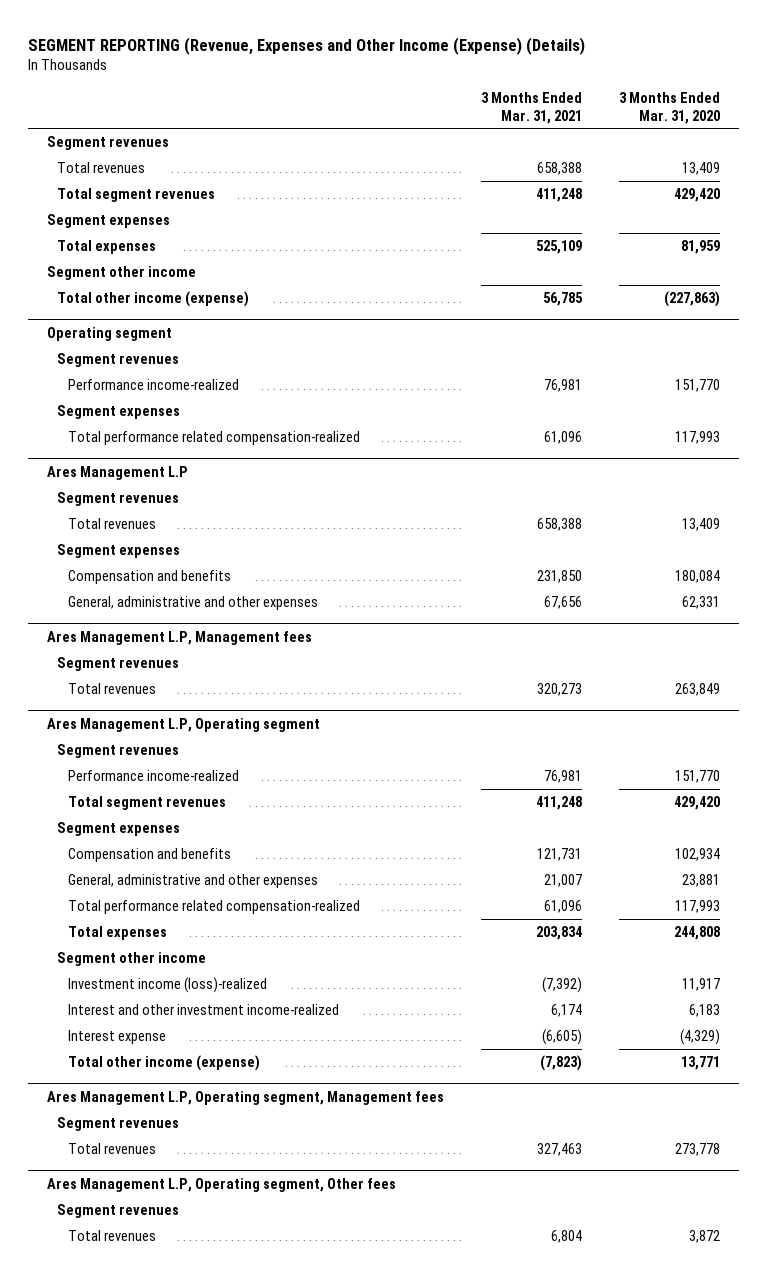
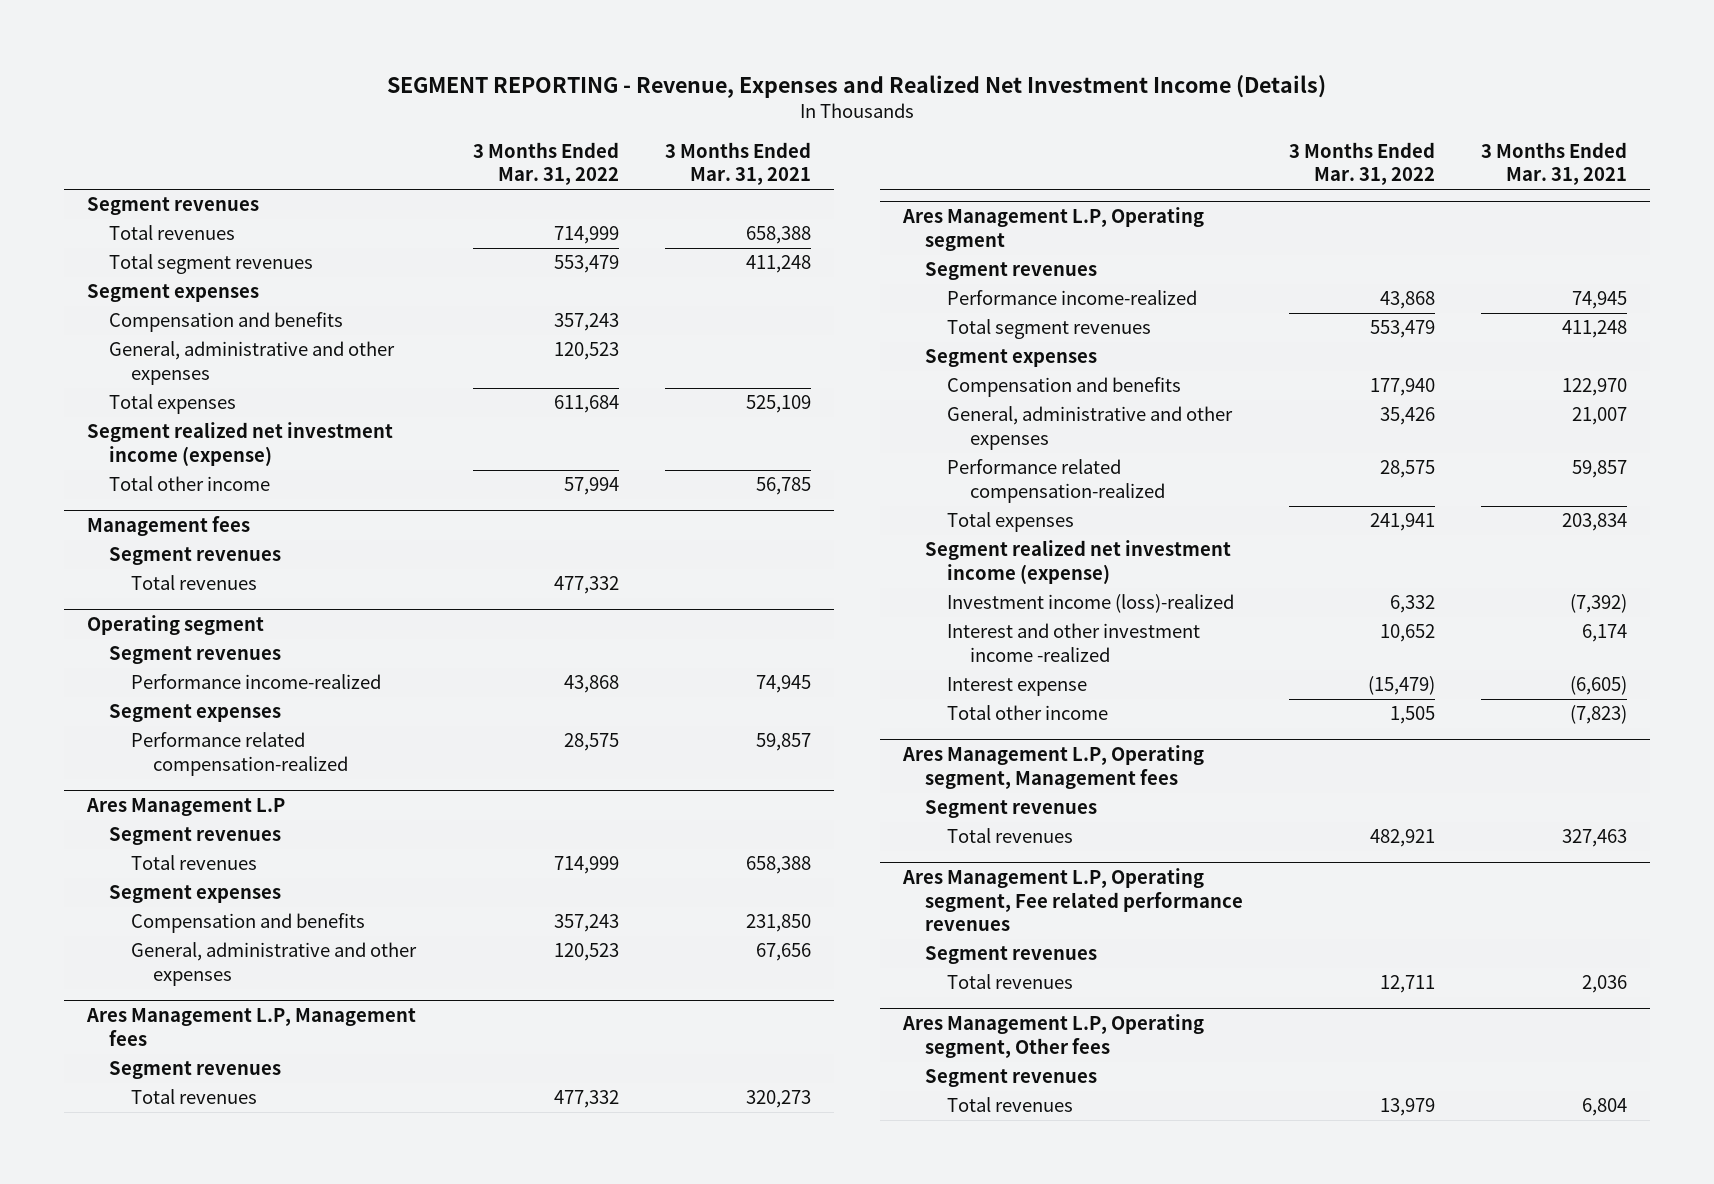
[28,36,586,55] SEGMENT REPORTING (Revenue, Expenses and Other Income (Expense) (Details) -> [387,74,1327,98] SEGMENT REPORTING - Revenue, Expenses and Realized Net Investment Income (Details)
[619,91,721,124] 3 Months Ended Mar. 31, 2020 -> none
none -> [473,141,620,186] 3 Months Ended Mar. 31, 2022
none -> [108,312,343,333] Compensation and benefits
none -> [108,341,395,385] General, administrative and other expenses
[46,266,196,281] Segment other income -> [86,422,393,466] Segment realized net investment income (expense)
[57,291,250,308] Total other income (expense) -> [108,476,270,492] Total other income
none -> [86,516,250,537] Management fees
none -> [108,547,281,566] Segment revenues
none -> [131,575,258,591] Total revenues
[544,379,583,393] 76,981 -> [756,675,812,694] 74,945
[67,431,360,446] Total performance related compensation-realized -> [131,732,349,776] Performance related compensation-realized
[544,431,583,445] 61,096 -> [756,733,812,752] 59,857
[544,770,583,784] 76,981 -> [1572,291,1628,310] 74,945
[537,848,583,862] 121,731 -> [1562,378,1628,397] 122,970
[67,900,360,915] Total performance related compensation-realized -> [947,459,1165,503] Performance related compensation-realized
[544,900,583,914] 61,096 -> [1572,460,1628,479] 59,857
[57,952,207,967] Segment other income -> [925,540,1232,584] Segment realized net investment income (expense)
[67,1004,339,1016] Interest and other investment income-realized -> [947,623,1201,662] Interest and other investment income -realized
[67,1055,260,1072] Total other income (expense) -> [947,705,1109,721] Total other income
none -> [902,868,1244,932] Ares Management L.P, Operating segment, Fee related performance revenues
none -> [925,946,1098,965] Segment revenues
none -> [947,974,1074,990] Total revenues

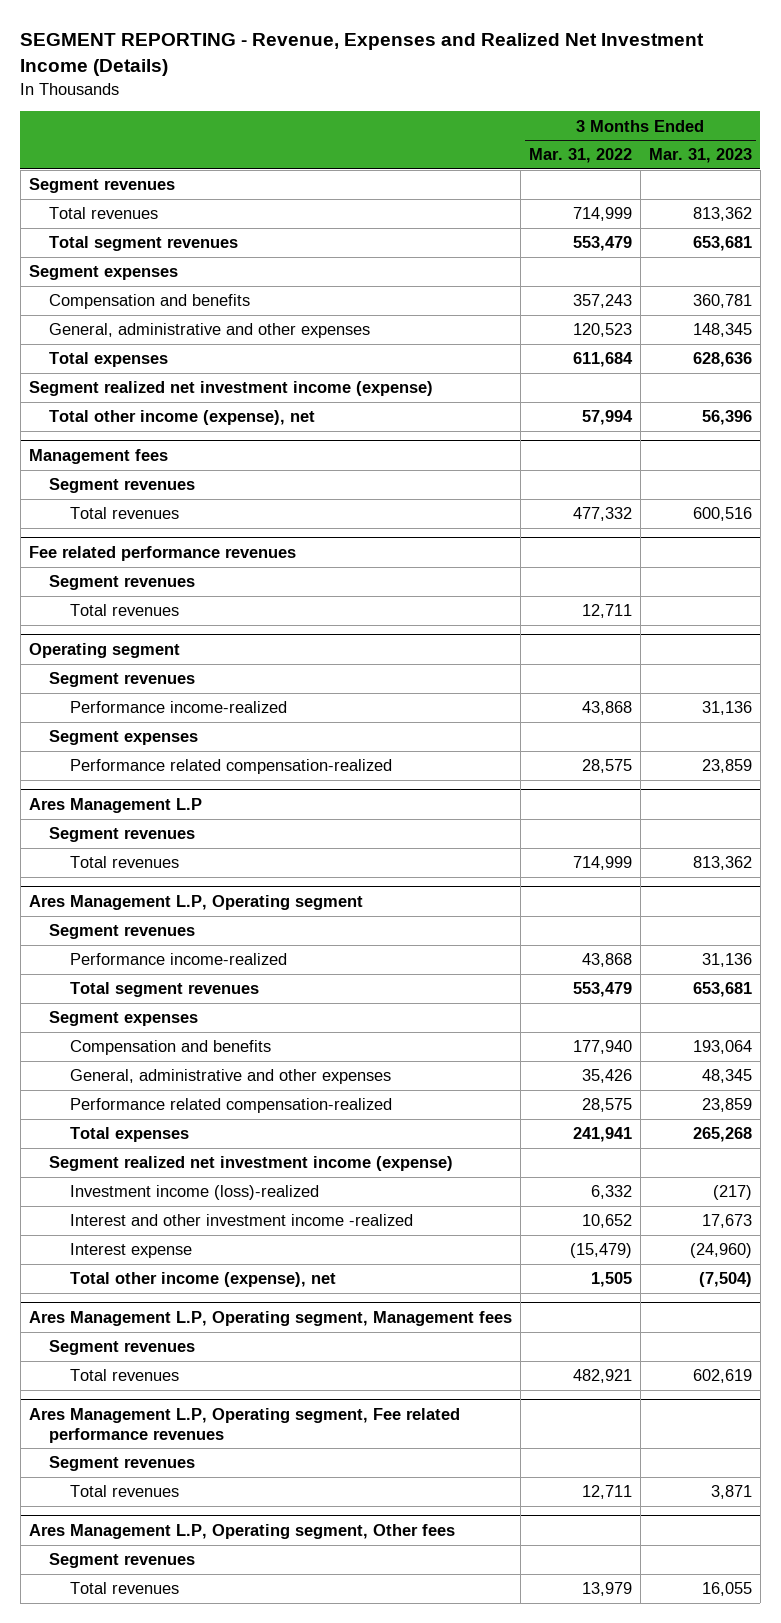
[665,141,812,186] 3 Months Ended Mar. 31, 2021 -> none
none -> [648,148,752,164] Mar. 31, 2023
[108,476,270,492] Total other income -> [49,410,316,426] Total other income (expense), net
none -> [28,545,296,561] Fee related performance revenues
none -> [49,575,196,591] Segment revenues
none -> [69,604,179,617] Total revenues
[108,885,281,904] Segment expenses -> none
[131,913,366,934] Compensation and benefits -> none
[131,942,418,986] General, administrative and other expenses -> none
[85,1008,416,1046] Ares Management L.P, Management fees -> none
[108,1061,281,1080] Segment revenues -> none
[131,1089,258,1105] Total revenues -> none
[947,705,1109,721] Total other income -> [69,1272,336,1288] Total other income (expense), net

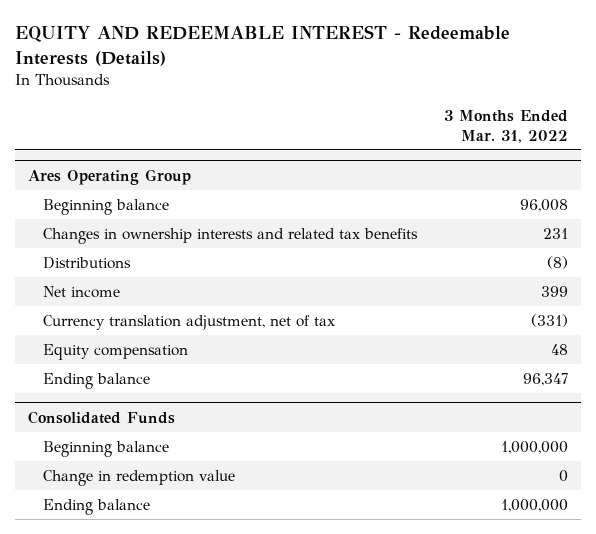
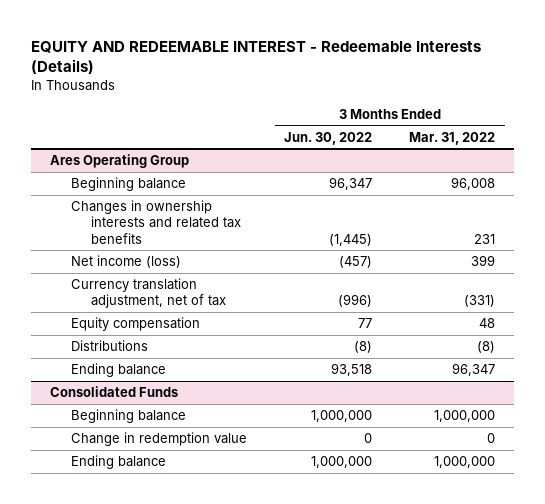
none -> [283,131,372,145] Jun. 30, 2022
[42,285,120,298] Net income -> [70,255,181,269] Net income (loss)
[42,256,131,269] Distributions -> [70,340,148,352] Distributions

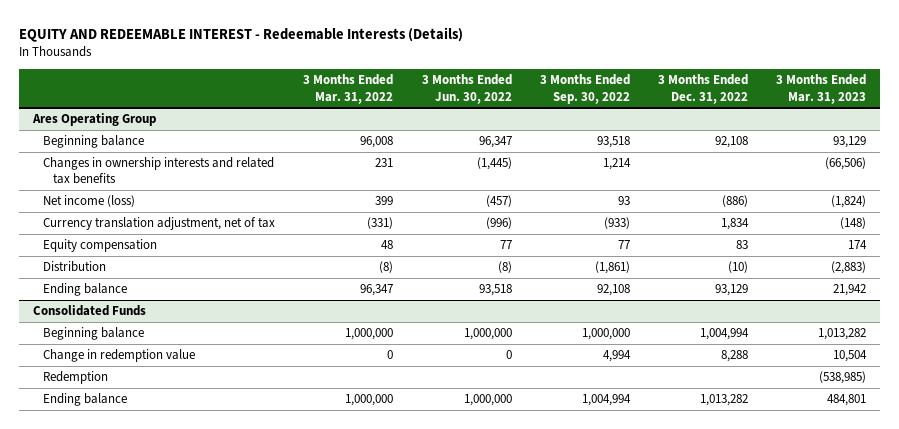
none -> [539,74,630,104] 3 Months Ended Sep. 30, 2022
none -> [657,74,748,104] 3 Months Ended Dec. 31, 2022
none -> [776,74,867,104] 3 Months Ended Mar. 31, 2023
[70,340,148,352] Distributions -> [43,260,107,272] Distribution
none -> [43,370,109,384] Redemption

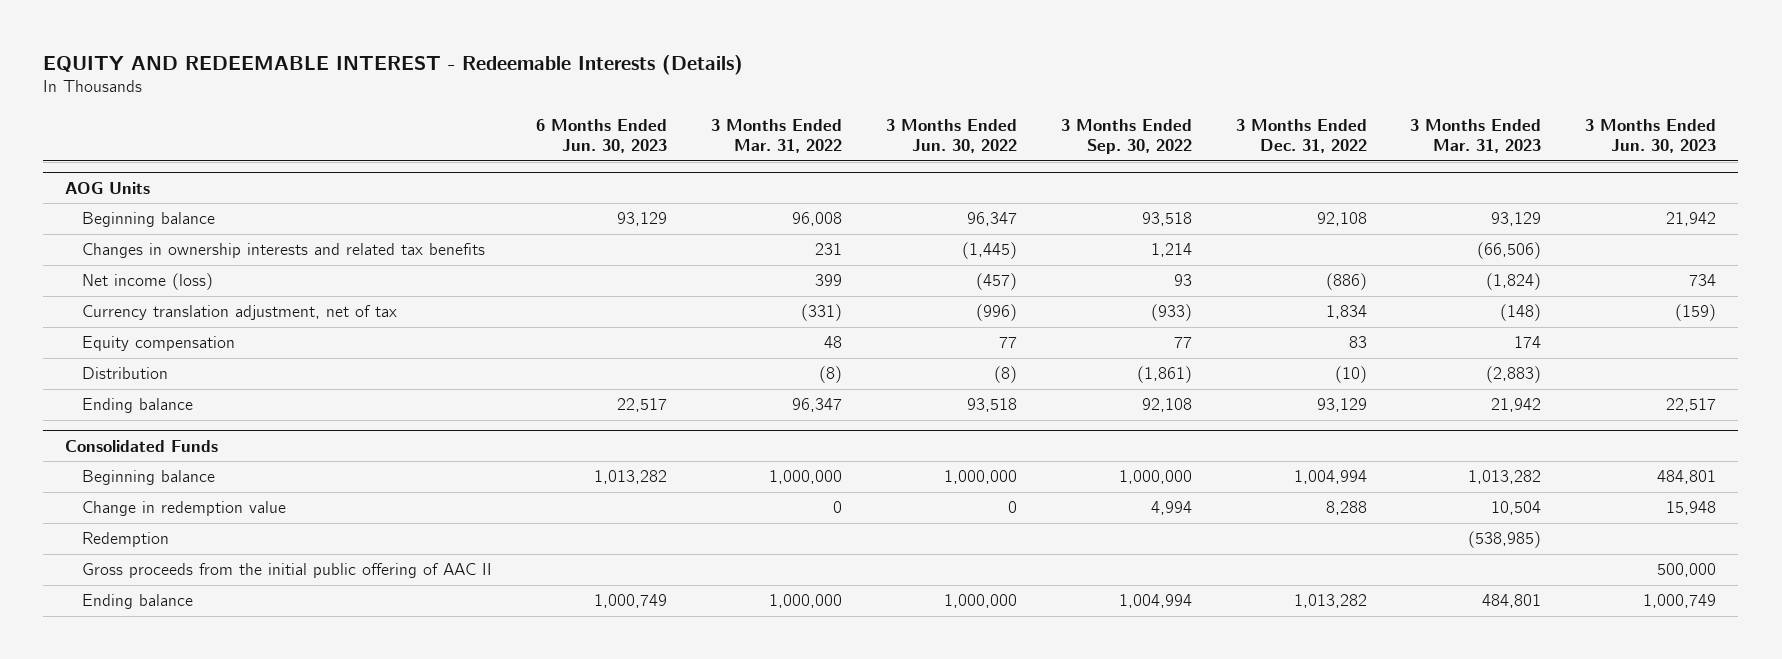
none -> [536,118,668,153] 6 Months Ended Jun. 30, 2023
none -> [1585,118,1717,153] 3 Months Ended Jun. 30, 2023
[32,112,157,126] Ares Operating Group -> [65,181,151,194] AOG Units
none -> [82,563,493,579] Gross proceeds from the initial public offering of AAC II

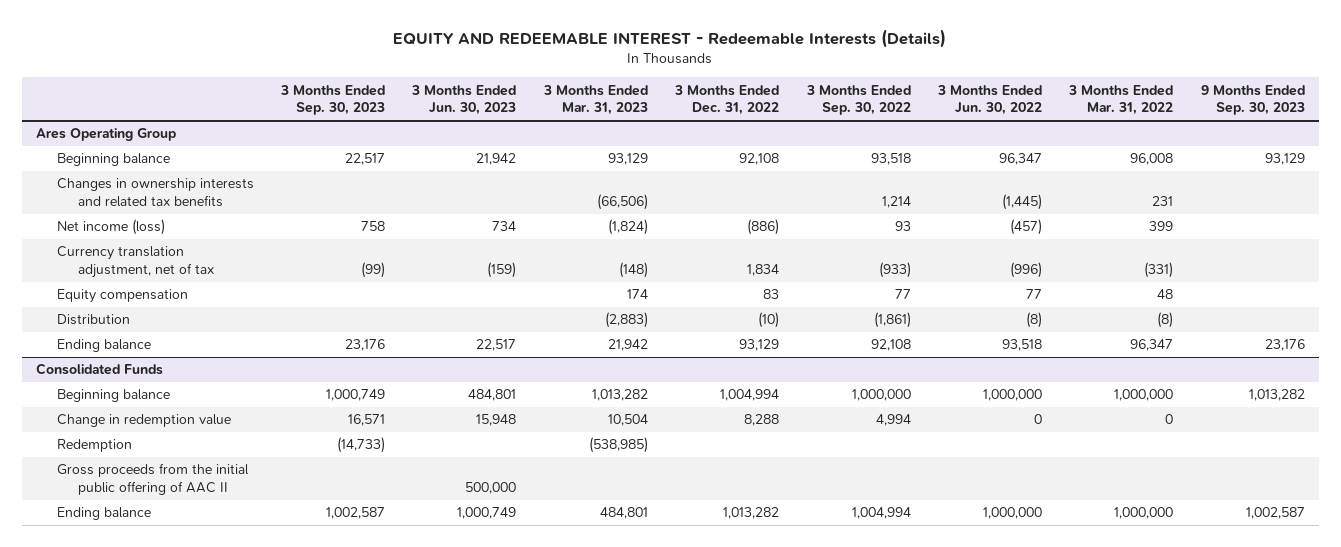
[536,118,668,153] 6 Months Ended Jun. 30, 2023 -> none
none -> [280,84,386,116] 3 Months Ended Sep. 30, 2023
none -> [1200,84,1305,116] 9 Months Ended Sep. 30, 2023
[65,181,151,194] AOG Units -> [35,128,176,142] Ares Operating Group

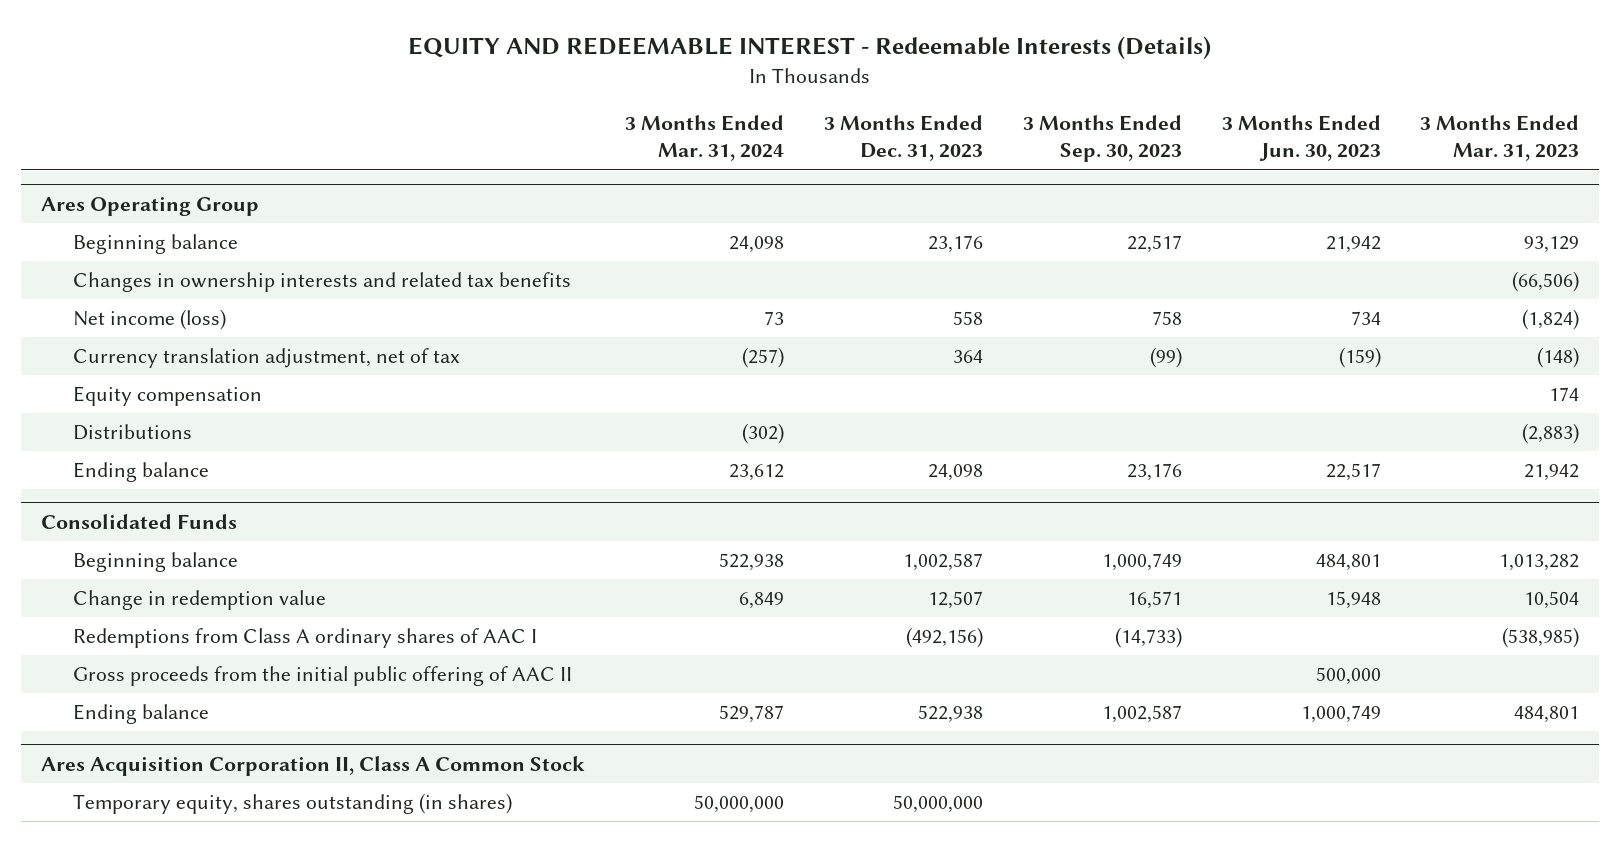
[674,84,780,116] 3 Months Ended Dec. 31, 2022 -> none
[805,84,911,116] 3 Months Ended Sep. 30, 2022 -> none
[937,84,1043,116] 3 Months Ended Jun. 30, 2022 -> none
[1068,84,1174,116] 3 Months Ended Mar. 31, 2022 -> none
[1200,84,1305,116] 9 Months Ended Sep. 30, 2023 -> none
none -> [624,115,784,162] 3 Months Ended Mar. 31, 2024
none -> [823,115,983,162] 3 Months Ended Dec. 31, 2023
[56,314,130,326] Distribution -> [72,424,192,441] Distributions
[56,439,132,453] Redemption -> [72,628,537,649] Redemptions from Class A ordinary shares of AAC I
none -> [40,755,585,776] Ares Acquisition Corporation II, Class A Common Stock
none -> [72,793,512,815] Temporary equity, shares outstanding (in shares)

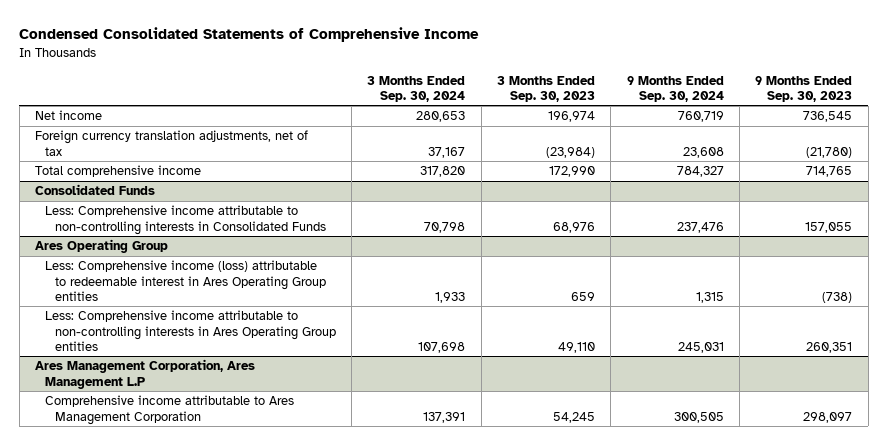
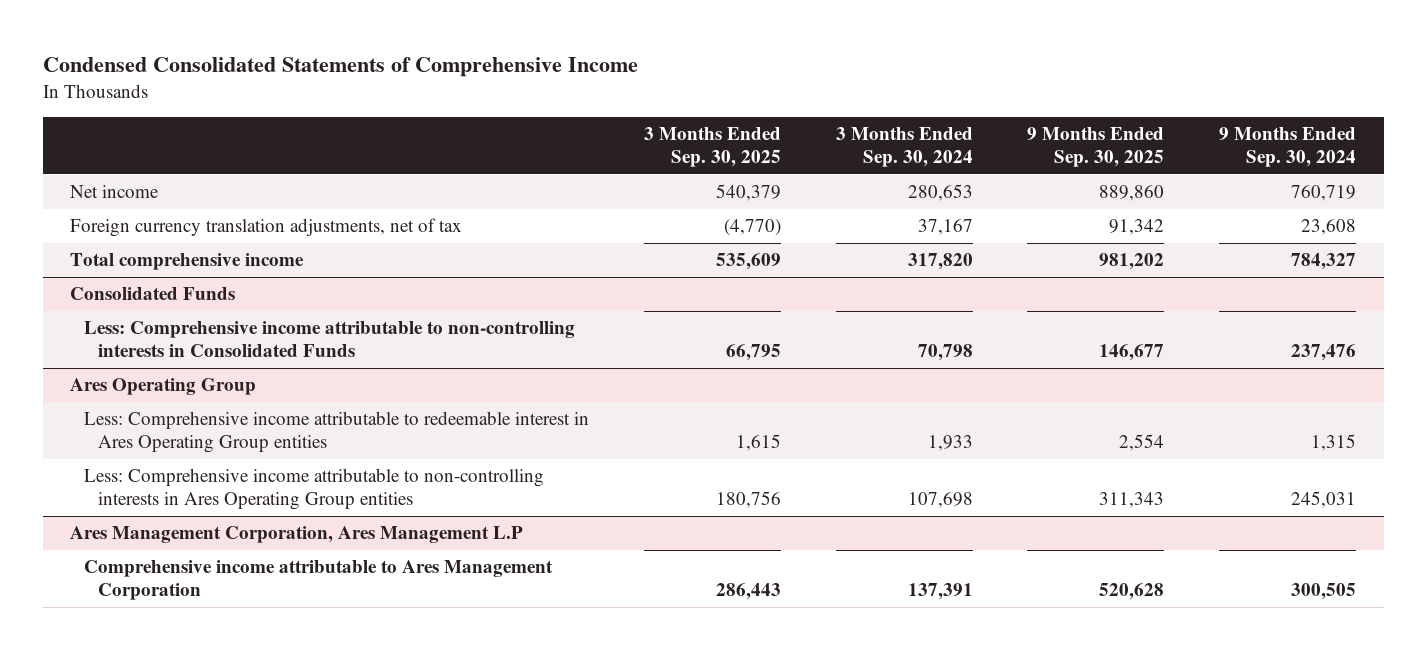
[496,75,595,102] 3 Months Ended Sep. 30, 2023 -> none
[755,75,853,102] 9 Months Ended Sep. 30, 2023 -> none
none -> [643,127,781,168] 3 Months Ended Sep. 30, 2025
none -> [1027,127,1165,168] 9 Months Ended Sep. 30, 2025
[44,260,326,301] Less: Comprehensive income (loss) attributable to redeemable interest in Ares Operating Group entities -> [83,411,589,454] Less: Comprehensive income attributable to redeemable interest in Ares Operating Group entities

